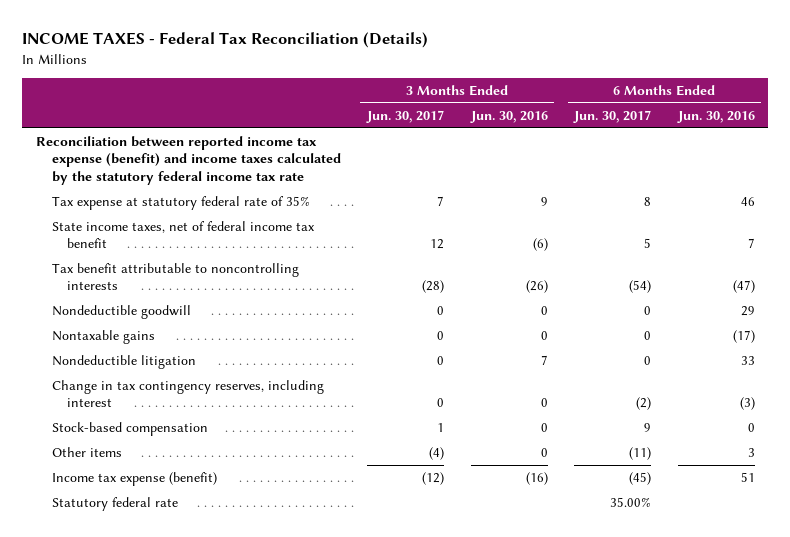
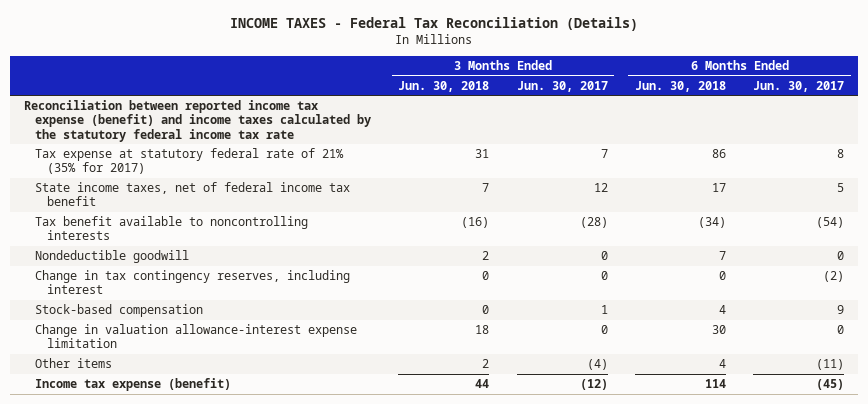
[469,111,548,124] Jun. 30, 2016 -> none
[676,111,755,124] Jun. 30, 2016 -> none
none -> [398,80,490,92] Jun. 30, 2018
none -> [634,80,726,92] Jun. 30, 2018
[51,196,310,211] Tax expense at statutory federal rate of 35% -> [35,148,345,175] Tax expense at statutory federal rate of 21% (35% for 2017)
[51,263,299,291] Tax benefit attributable to noncontrolling interests -> [35,216,309,241] Tax benefit available to noncontrolling interests
[51,330,155,345] Nontaxable gains -> none
[51,355,196,370] Nondeductible litigation -> none
none -> [35,324,358,349] Change in valuation allowance-interest expense limitation
[51,497,178,512] Statutory federal rate -> none

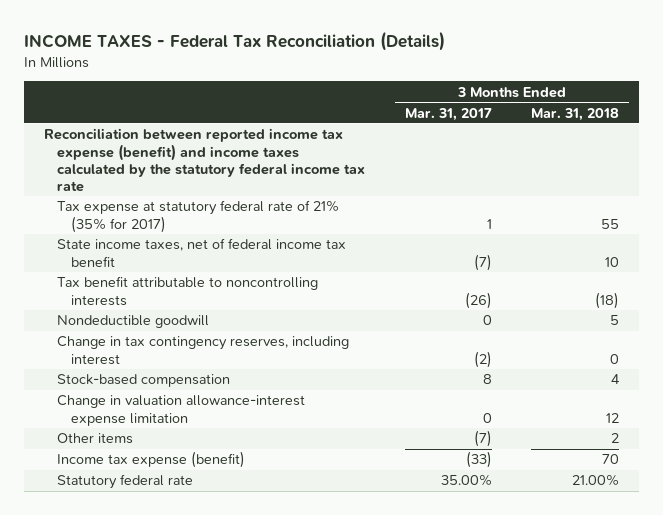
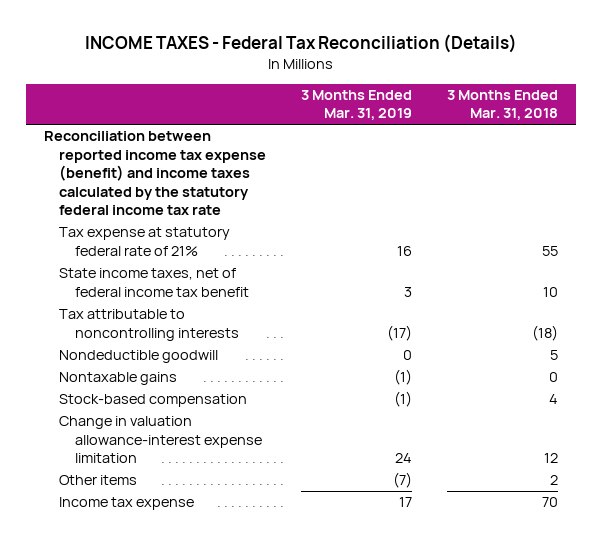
[404,107,492,121] Mar. 31, 2017 -> none
none -> [301,89,413,121] 3 Months Ended Mar. 31, 2019
[57,200,340,233] Tax expense at statutory federal rate of 21% (35% for 2017) -> [59,227,231,256] Tax expense at statutory federal rate of 21%
[57,276,319,306] Tax benefit attributable to noncontrolling interests -> [59,309,239,341] Tax attributable to noncontrolling interests
[57,336,350,365] Change in tax contingency reserves, including interest -> none
none -> [59,372,178,386] Nontaxable gains
[57,474,194,490] Statutory federal rate -> none
[57,451,246,469] Income tax expense (benefit) -> [59,497,195,511] Income tax expense

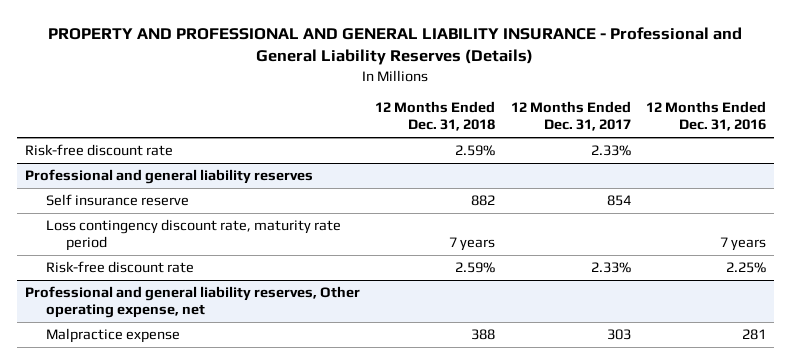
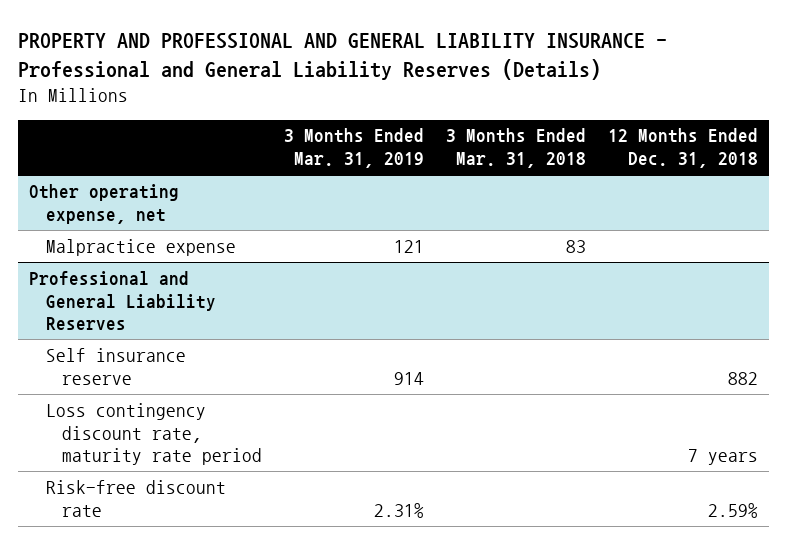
[510,101,631,132] 12 Months Ended Dec. 31, 2017 -> none
[646,101,767,132] 12 Months Ended Dec. 31, 2016 -> none
none -> [284,128,425,169] 3 Months Ended Mar. 31, 2019
none -> [446,128,587,169] 3 Months Ended Mar. 31, 2018
[24,144,173,157] Risk-free discount rate -> none
none -> [29,183,180,224] Other operating expense, net
none -> [45,238,236,256] Malpractice expense
[24,169,313,185] Professional and general liability reserves -> [29,270,216,331] Professional and General Liability Reserves
[24,286,360,319] Professional and general liability reserves, Other operating expense, net -> none
[45,328,180,344] Malpractice expense -> none

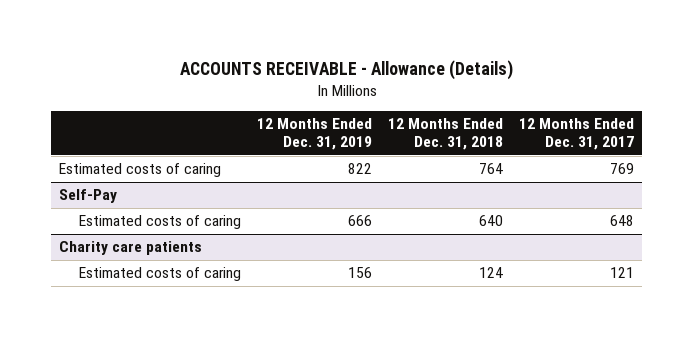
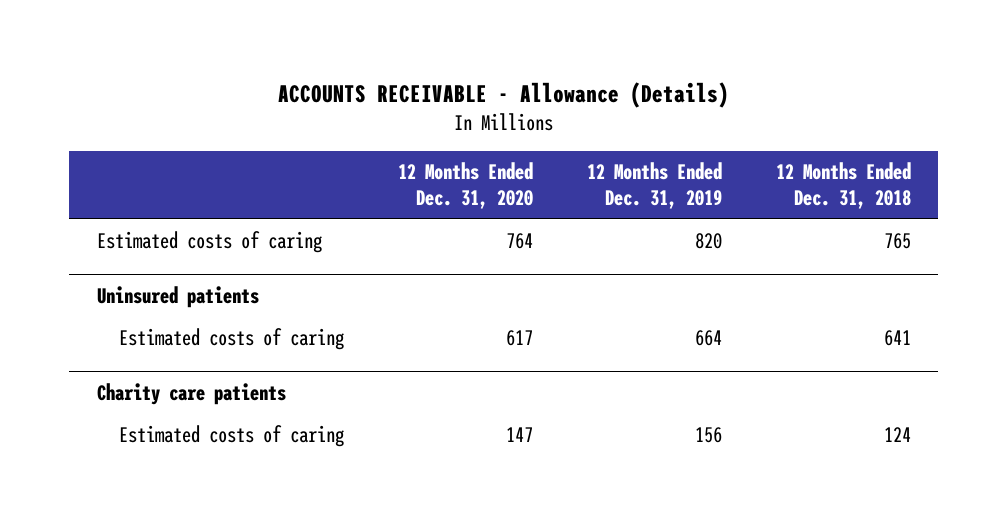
[519,118,635,151] 12 Months Ended Dec. 31, 2017 -> none
none -> [397,162,533,210] 12 Months Ended Dec. 31, 2020
[59,189,118,204] Self-Pay -> none
[348,163,373,175] 822 -> [695,233,723,250] 820
[479,163,504,175] 764 -> [884,233,912,250] 765
none -> [96,286,259,309] Uninsured patients
[348,215,373,227] 666 -> [695,330,723,347] 664
[479,215,504,227] 640 -> [884,330,912,347] 641

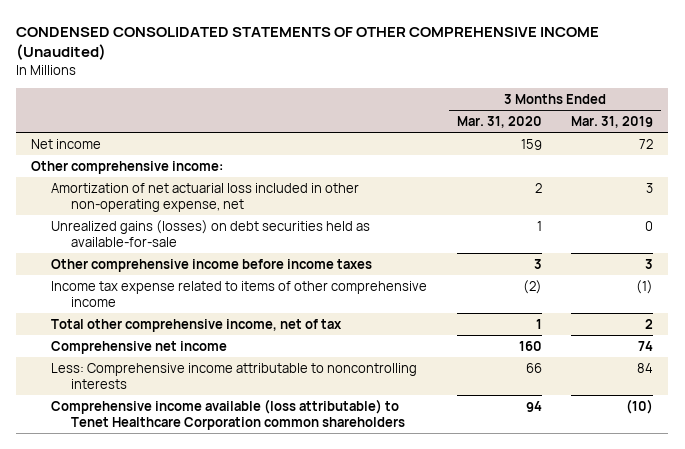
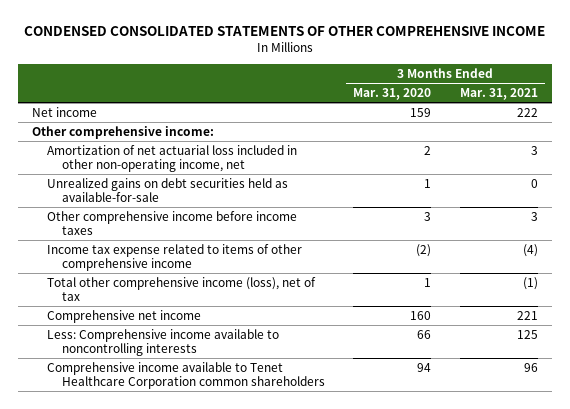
[16,26,600,61] CONDENSED CONSOLIDATED STATEMENTS OF OTHER COMPREHENSIVE INCOME (Unaudited) -> [23,26,545,37] CONDENSED CONSOLIDATED STATEMENTS OF OTHER COMPREHENSIVE INCOME
[571,116,654,129] Mar. 31, 2019 -> none
none -> [459,88,538,101] Mar. 31, 2021
[50,182,359,212] Amortization of net actuarial loss included in other non-operating expense, net -> [46,144,297,172] Amortization of net actuarial loss included in other non-operating income, net
[50,219,370,247] Unrealized gains (losses) on debt securities held as available-for-sale -> [46,177,288,202] Unrealized gains on debt securities held as available-for-sale
[50,318,342,332] Total other comprehensive income, net of tax -> [46,276,316,301] Total other comprehensive income (loss), net of tax
[50,362,417,389] Less: Comprehensive income attributable to noncontrolling interests -> [46,328,279,356] Less: Comprehensive income available to noncontrolling interests
[50,398,405,430] Comprehensive income available (loss attributable) to Tenet Healthcare Corporation common shareholders -> [46,361,325,389] Comprehensive income available to Tenet Healthcare Corporation common shareholders

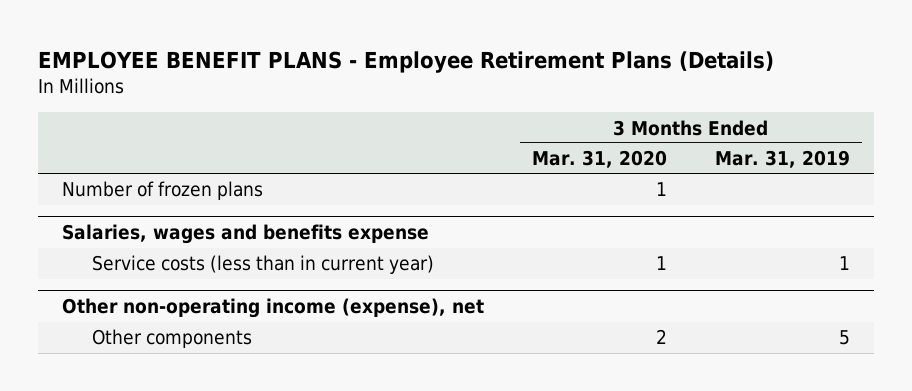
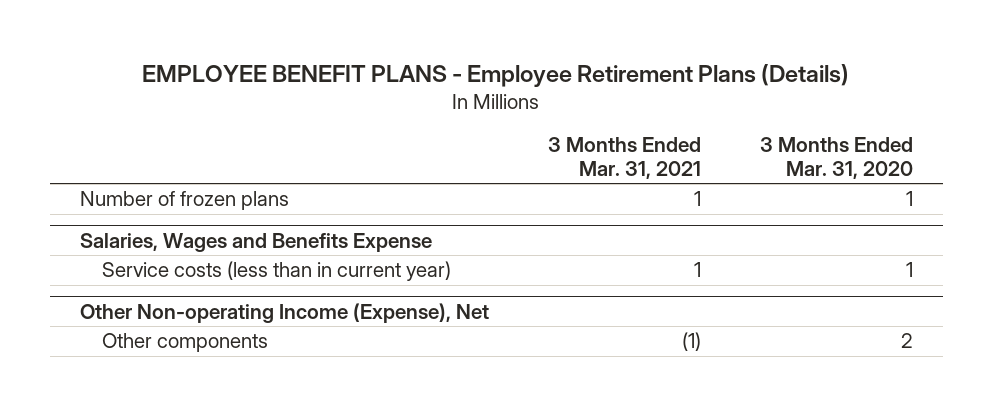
[714,150,850,169] Mar. 31, 2019 -> none
none -> [547,137,701,179] 3 Months Ended Mar. 31, 2021
[62,224,430,245] Salaries, wages and benefits expense -> [79,233,432,253] Salaries, Wages and Benefits Expense
[62,298,485,319] Other non-operating income (expense), net -> [79,303,489,324] Other Non-operating Income (Expense), Net

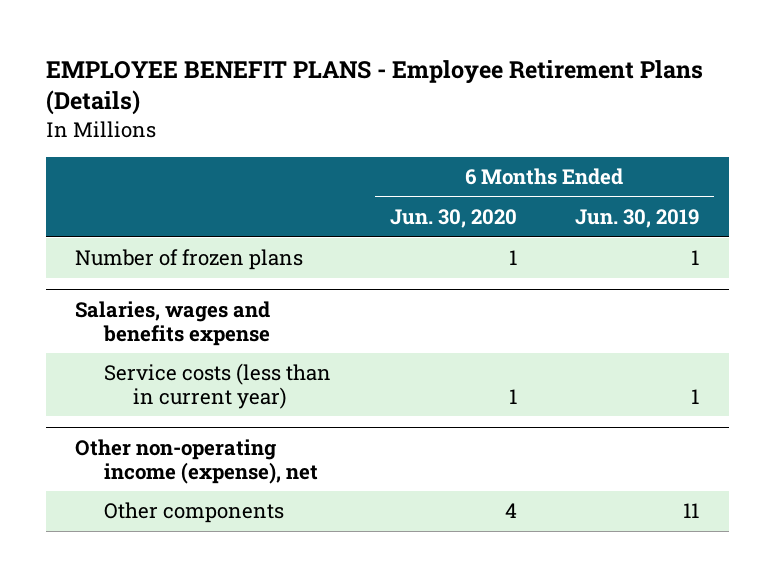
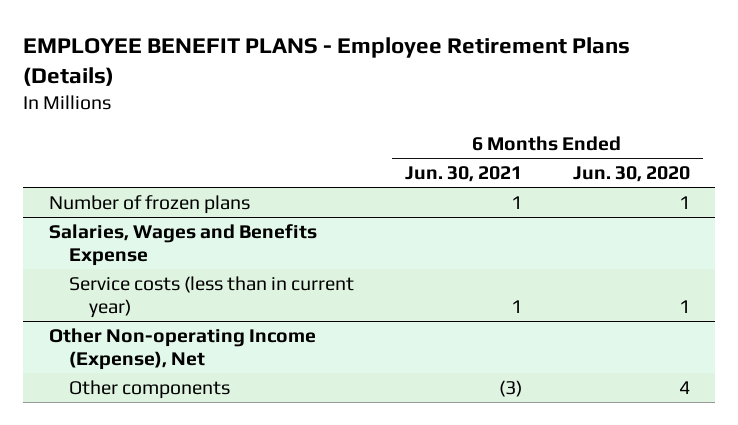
[575,209,700,229] Jun. 30, 2019 -> none
none -> [404,166,522,183] Jun. 30, 2021
[75,300,271,346] Salaries, wages and benefits expense -> [48,223,317,266] Salaries, Wages and Benefits Expense
[75,438,319,484] Other non-operating income (expense), net -> [48,327,316,370] Other Non-operating Income (Expense), Net

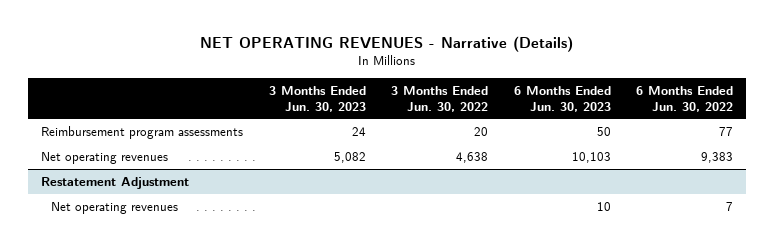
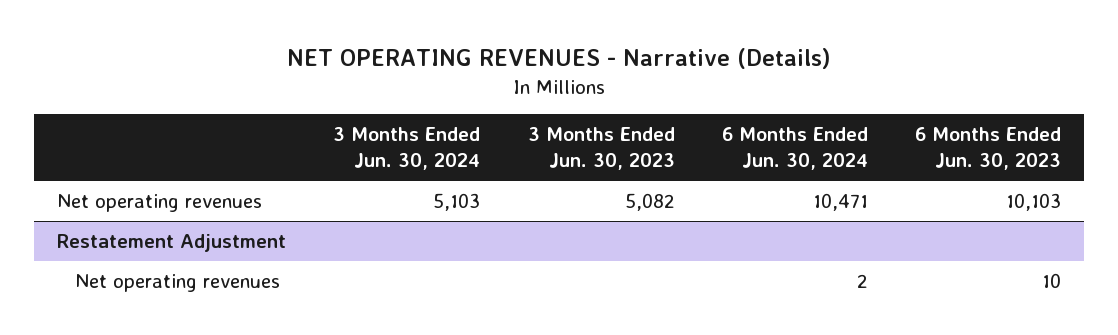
[391,85,489,112] 3 Months Ended Jun. 30, 2022 -> none
[636,85,734,112] 6 Months Ended Jun. 30, 2022 -> none
none -> [333,127,481,171] 3 Months Ended Jun. 30, 2024
none -> [721,127,868,171] 6 Months Ended Jun. 30, 2024
[41,125,244,139] Reimbursement program assessments -> none

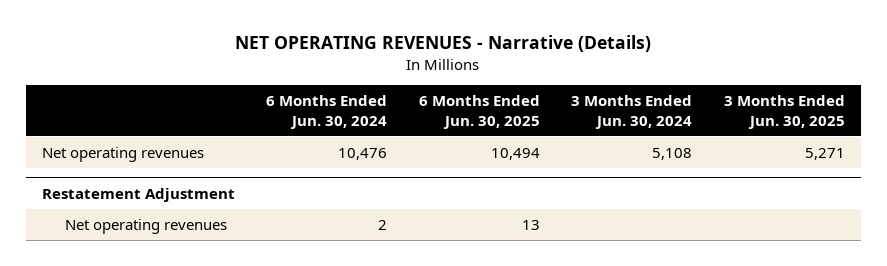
[527,127,675,171] 3 Months Ended Jun. 30, 2023 -> none
[914,127,1061,171] 6 Months Ended Jun. 30, 2023 -> none
none -> [418,95,540,129] 6 Months Ended Jun. 30, 2025
none -> [723,95,845,129] 3 Months Ended Jun. 30, 2025
[433,192,481,211] 5,103 -> [652,148,693,161] 5,108
[812,192,868,211] 10,471 -> [338,148,388,161] 10,476

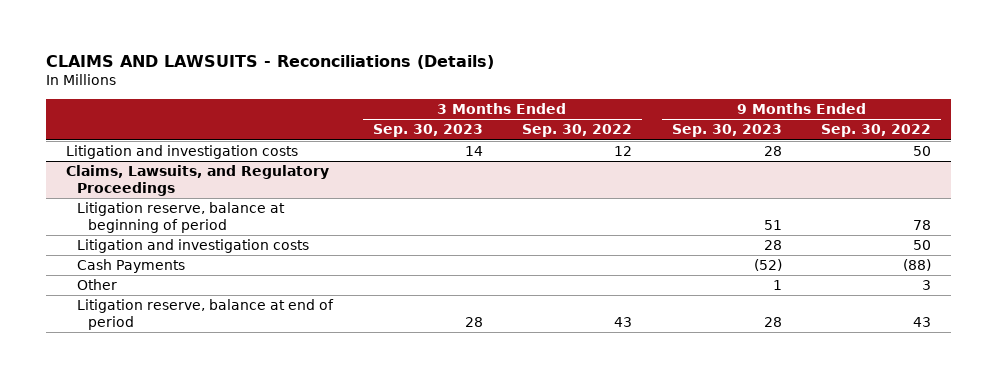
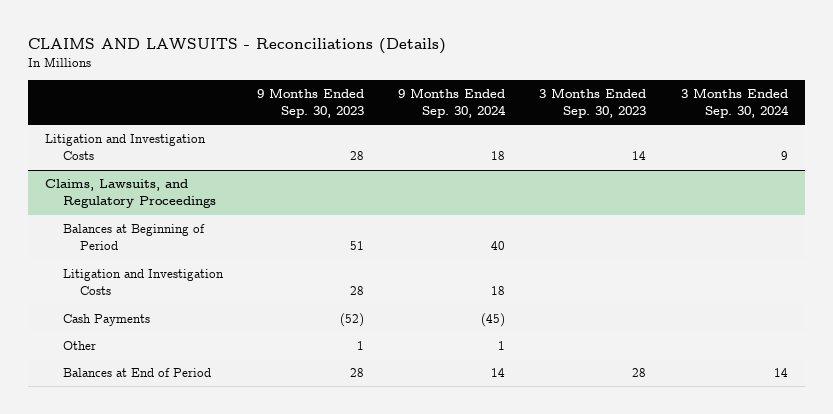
[522,124,633,138] Sep. 30, 2022 -> none
[821,124,932,138] Sep. 30, 2022 -> none
none -> [398,88,507,119] 9 Months Ended Sep. 30, 2024
none -> [680,88,789,119] 3 Months Ended Sep. 30, 2024
[65,145,298,160] Litigation and investigation costs -> [45,134,207,161] Litigation and Investigation Costs
[76,202,285,233] Litigation reserve, balance at beginning of period -> [62,224,205,251] Balances at Beginning of Period
[76,239,309,254] Litigation and investigation costs -> [62,269,224,296] Litigation and Investigation Costs
[76,299,334,330] Litigation reserve, balance at end of period -> [62,368,211,378] Balances at End of Period

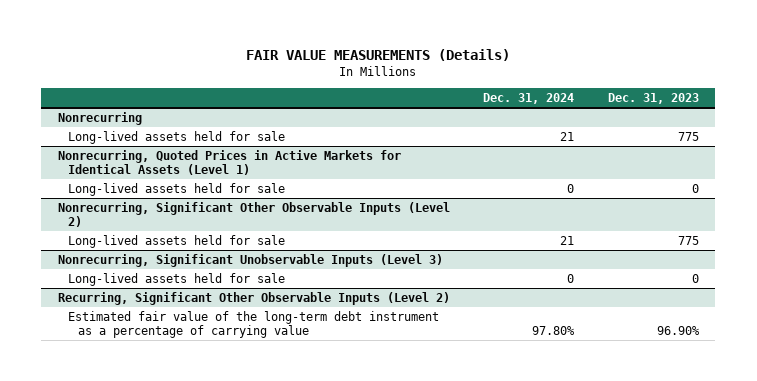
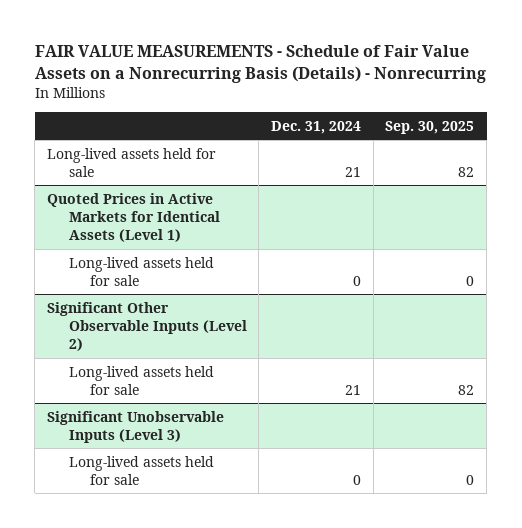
[246,48,511,61] FAIR VALUE MEASUREMENTS (Details) -> [34,44,486,83] FAIR VALUE MEASUREMENTS - Schedule of Fair Value Assets on a Nonrecurring Basis (Details) - Nonrecurring
[607,92,699,104] Dec. 31, 2023 -> none
none -> [385,120,475,134] Sep. 30, 2025
[57,112,142,126] Nonrecurring -> none
[57,150,401,176] Nonrecurring, Quoted Prices in Active Markets for Identical Assets (Level 1) -> [47,192,220,242] Quoted Prices in Active Markets for Identical Assets (Level 1)
[57,202,450,228] Nonrecurring, Significant Other Observable Inputs (Level 2) -> [47,301,247,351] Significant Other Observable Inputs (Level 2)
[57,254,443,268] Nonrecurring, Significant Unobservable Inputs (Level 3) -> [47,410,225,443] Significant Unobservable Inputs (Level 3)
[57,292,450,306] Recurring, Significant Other Observable Inputs (Level 2) -> none
[67,311,439,339] Estimated fair value of the long-term debt instrument as a percentage of carrying value -> none

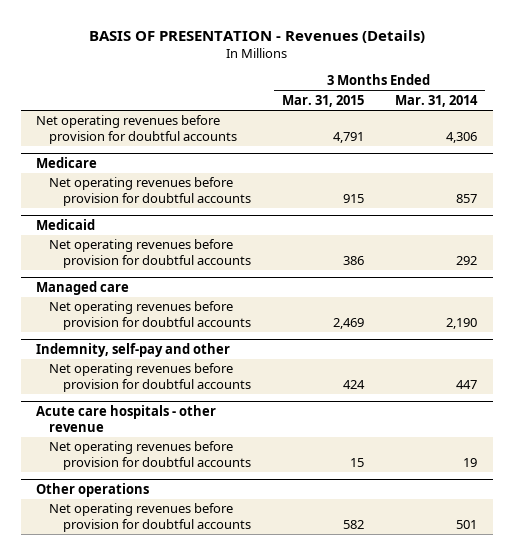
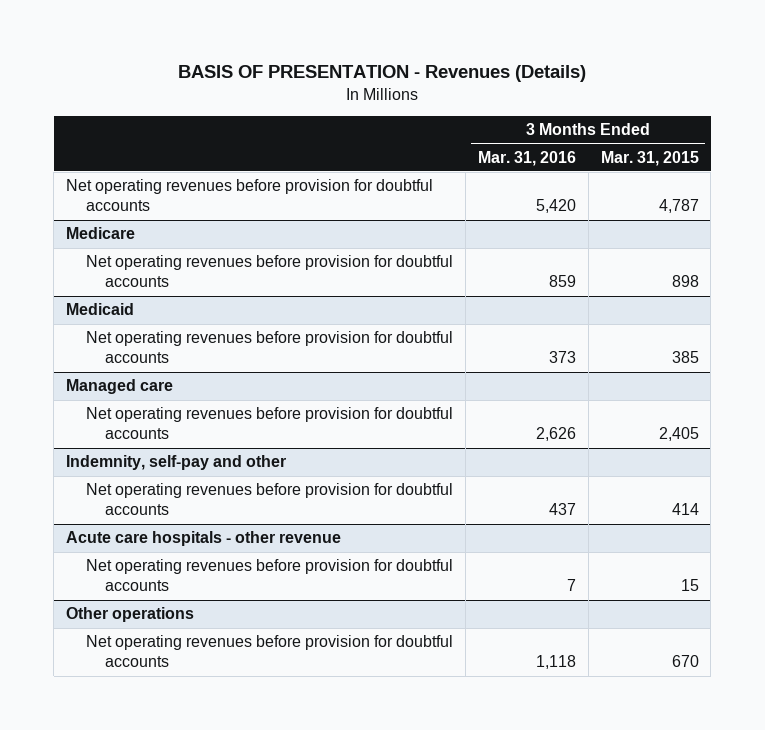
[395,94,479,107] Mar. 31, 2014 -> none
none -> [477,150,576,166] Mar. 31, 2016
[332,132,364,144] 4,791 -> [658,199,699,214] 4,787
[342,194,364,204] 915 -> [671,275,699,288] 898
[342,256,364,266] 386 -> [671,351,699,364] 385
[332,318,364,330] 2,469 -> [658,427,699,442] 2,405
[342,380,365,390] 424 -> [671,503,699,516] 414
[342,520,364,530] 582 -> [671,655,699,668] 670

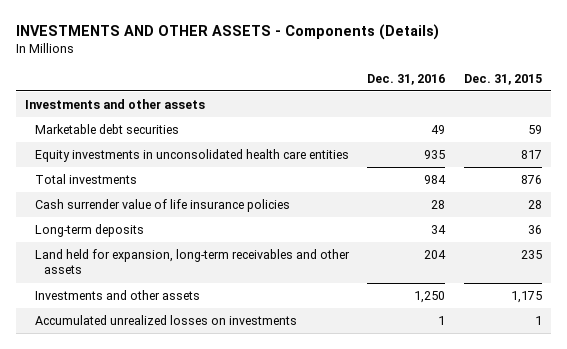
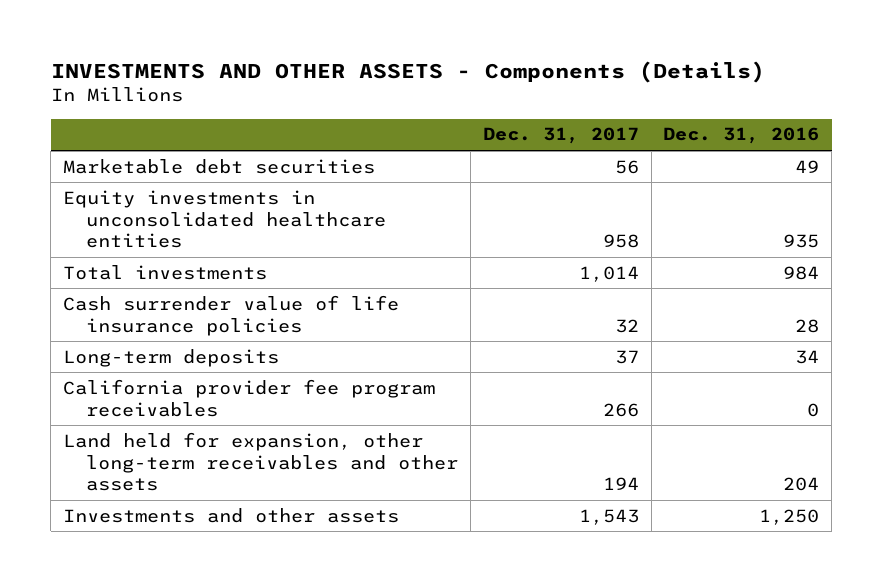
[463,73,542,85] Dec. 31, 2015 -> none
none -> [482,127,639,145] Dec. 31, 2017
[25,99,206,110] Investments and other assets -> none
[34,149,349,163] Equity investments in unconsolidated health care entities -> [63,189,387,249] Equity investments in unconsolidated healthcare entities
none -> [63,378,436,417] California provider fee program receivables
[34,249,350,275] Land held for expansion, long-term receivables and other assets -> [63,431,459,492] Land held for expansion, other long-term receivables and other assets
[34,315,297,326] Accumulated unrealized losses on investments -> none

